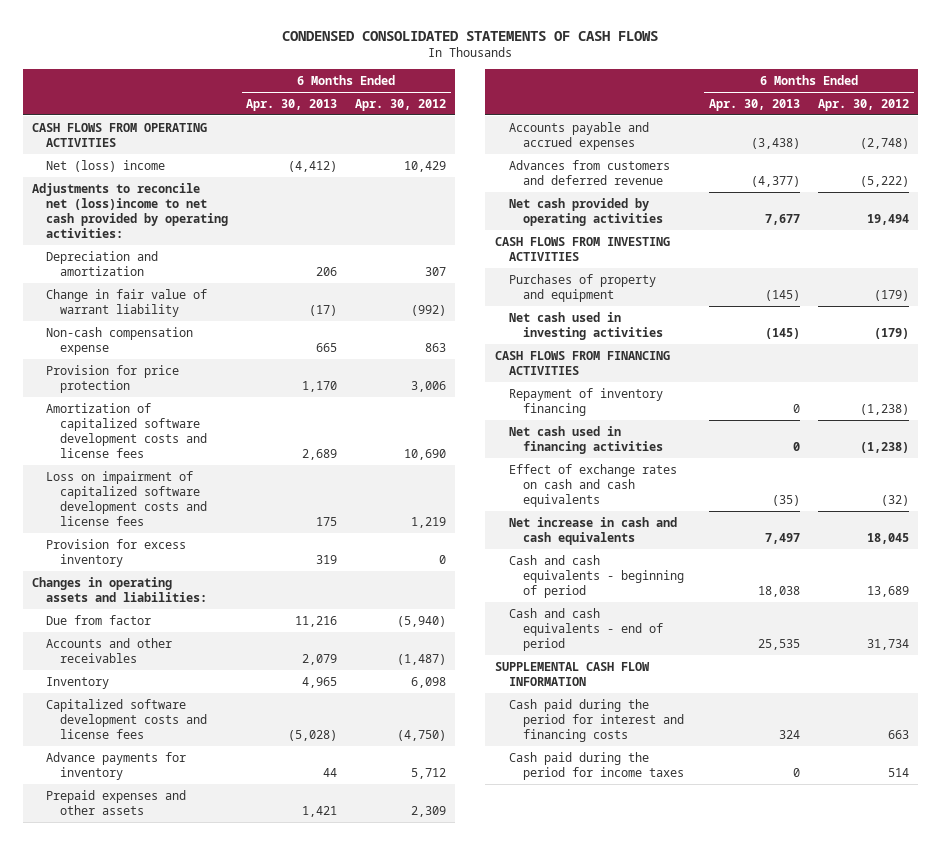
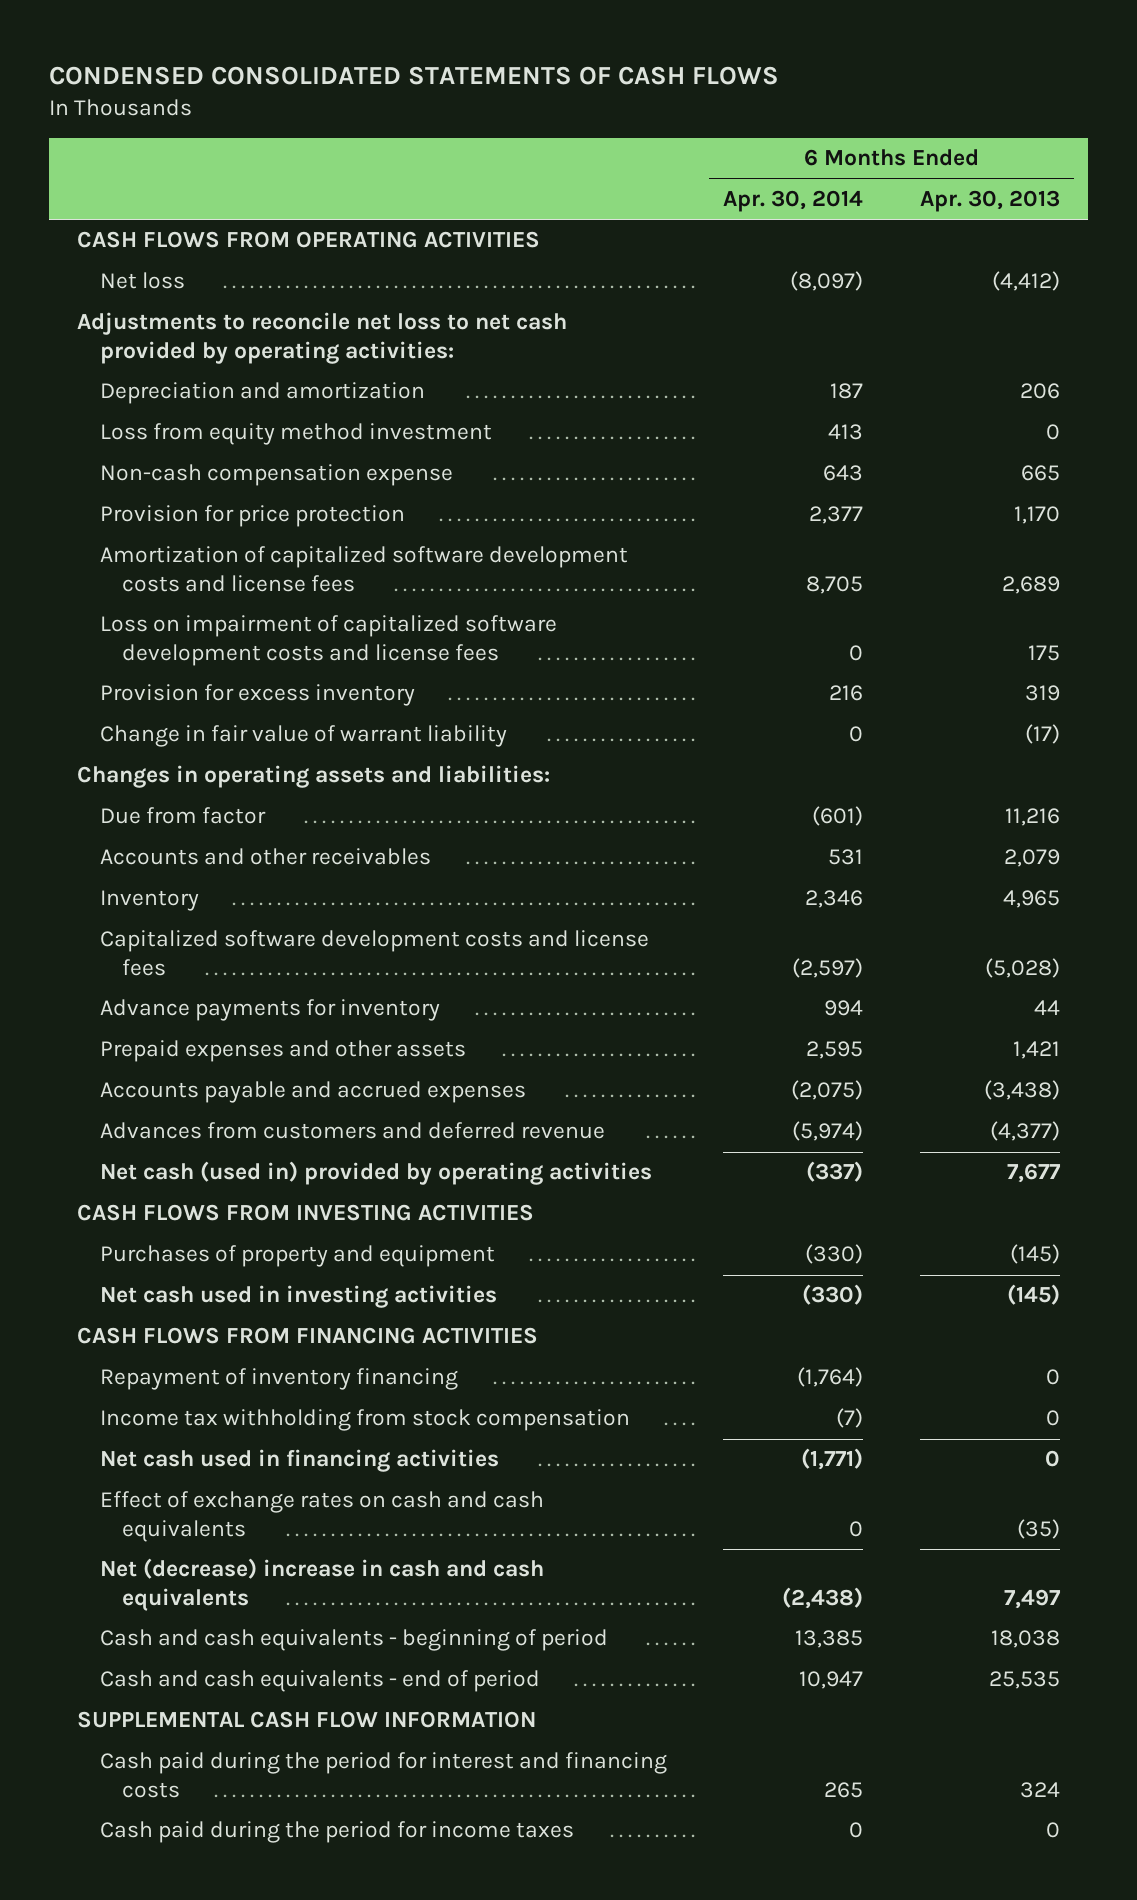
[355,98,447,111] Apr. 30, 2012 -> none
none -> [723,190,864,213] Apr. 30, 2014
[45,159,165,172] Net (loss) income -> [99,272,185,290] Net loss
[31,182,228,239] Adjustments to reconcile net (loss)income to net cash provided by operating activities: -> [77,312,568,365] Adjustments to reconcile net loss to net cash provided by operating activities:
none -> [99,423,492,446] Loss from equity method investment
[45,288,207,317] Change in fair value of warrant liability -> [99,725,507,748] Change in fair value of warrant liability
[508,197,663,226] Net cash provided by operating activities -> [99,1161,652,1186] Net cash (used in) provided by operating activities
none -> [99,1409,630,1432] Income tax withholding from stock compensation
[508,516,677,545] Net increase in cash and cash equivalents -> [99,1558,544,1612] Net (decrease) increase in cash and cash equivalents

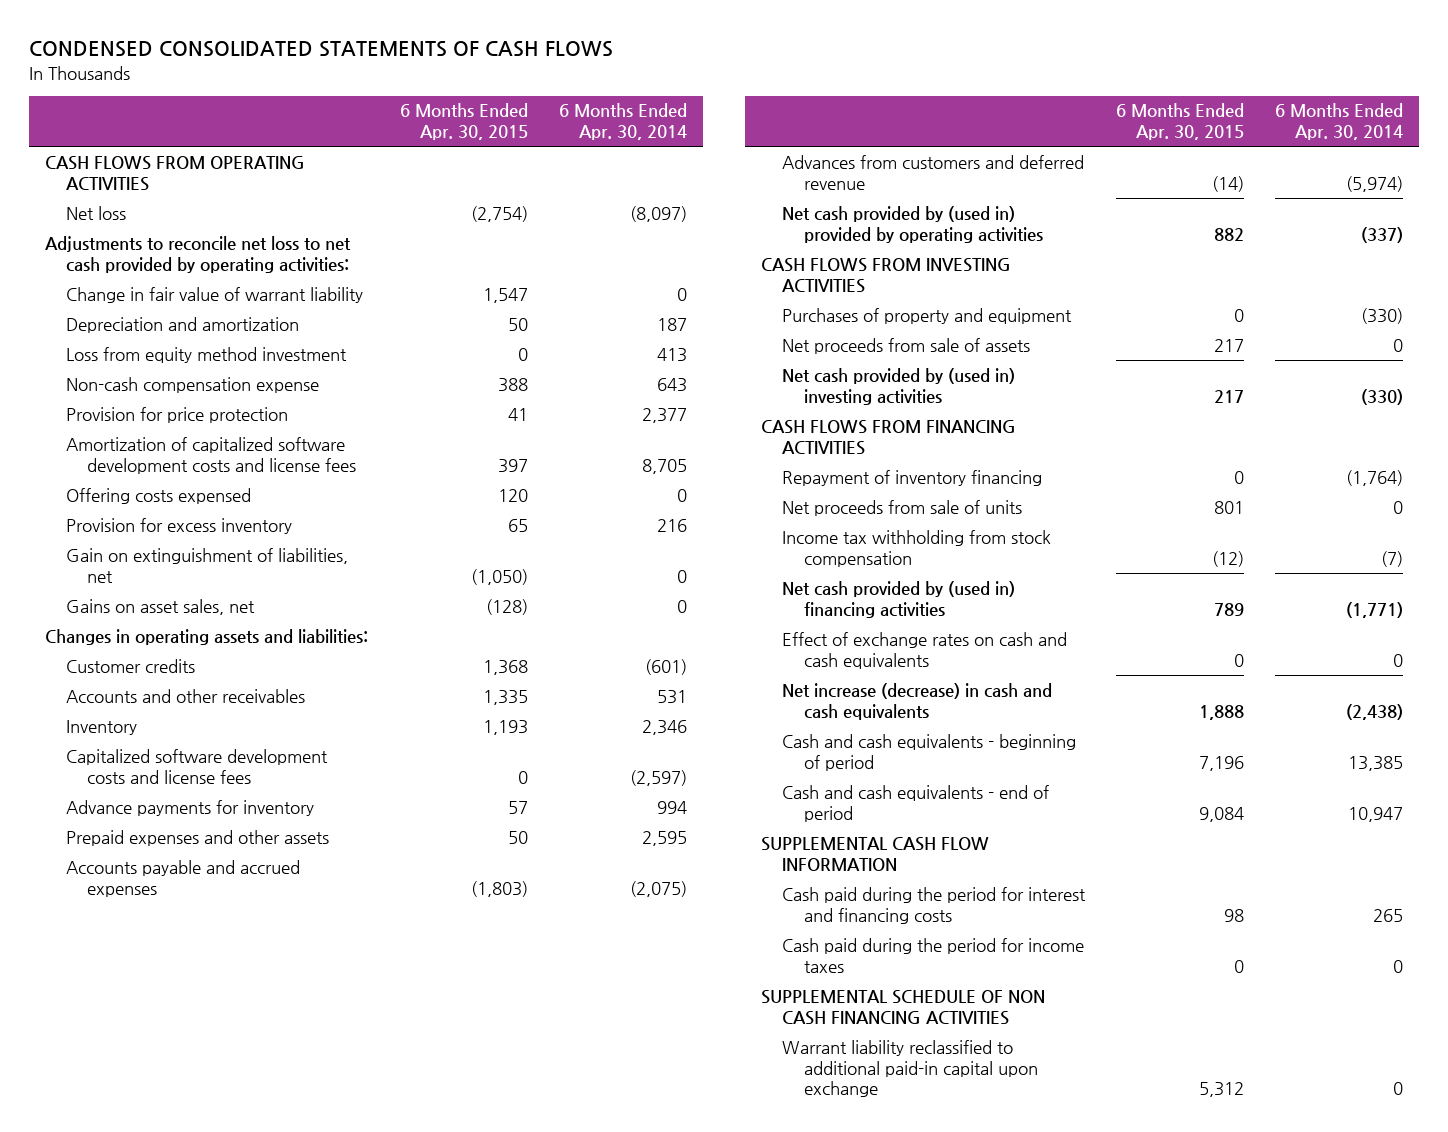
[919,190,1060,213] Apr. 30, 2013 -> none
none -> [400,103,529,141] 6 Months Ended Apr. 30, 2015
[99,725,507,748] Change in fair value of warrant liability -> [65,286,363,303] Change in fair value of warrant liability
[99,615,557,667] Loss on impairment of capitalized software development costs and license fees -> none
none -> [65,487,251,504] Offering costs expensed
none -> [65,547,348,583] Gain on extinguishment of liabilities, net
none -> [65,598,255,615] Gains on asset sales, net
[99,807,266,825] Due from factor -> none
none -> [65,658,195,673] Customer credits
[99,1161,652,1186] Net cash (used in) provided by operating activities -> [782,205,1043,243] Net cash provided by (used in) provided by operating activities
none -> [782,337,1031,354] Net proceeds from sale of assets
[99,1285,497,1309] Net cash used in investing activities -> [782,367,1016,405] Net cash provided by (used in) investing activities
none -> [782,499,1023,516] Net proceeds from sale of units
[99,1449,499,1473] Net cash used in financing activities -> [782,580,1016,618] Net cash provided by (used in) financing activities
[99,1558,544,1612] Net (decrease) increase in cash and cash equivalents -> [782,682,1053,720] Net increase (decrease) in cash and cash equivalents
none -> [760,989,1045,1025] SUPPLEMENTAL SCHEDULE OF NON CASH FINANCING ACTIVITIES
none -> [782,1039,1038,1098] Warrant liability reclassified to additional paid-in capital upon exchange

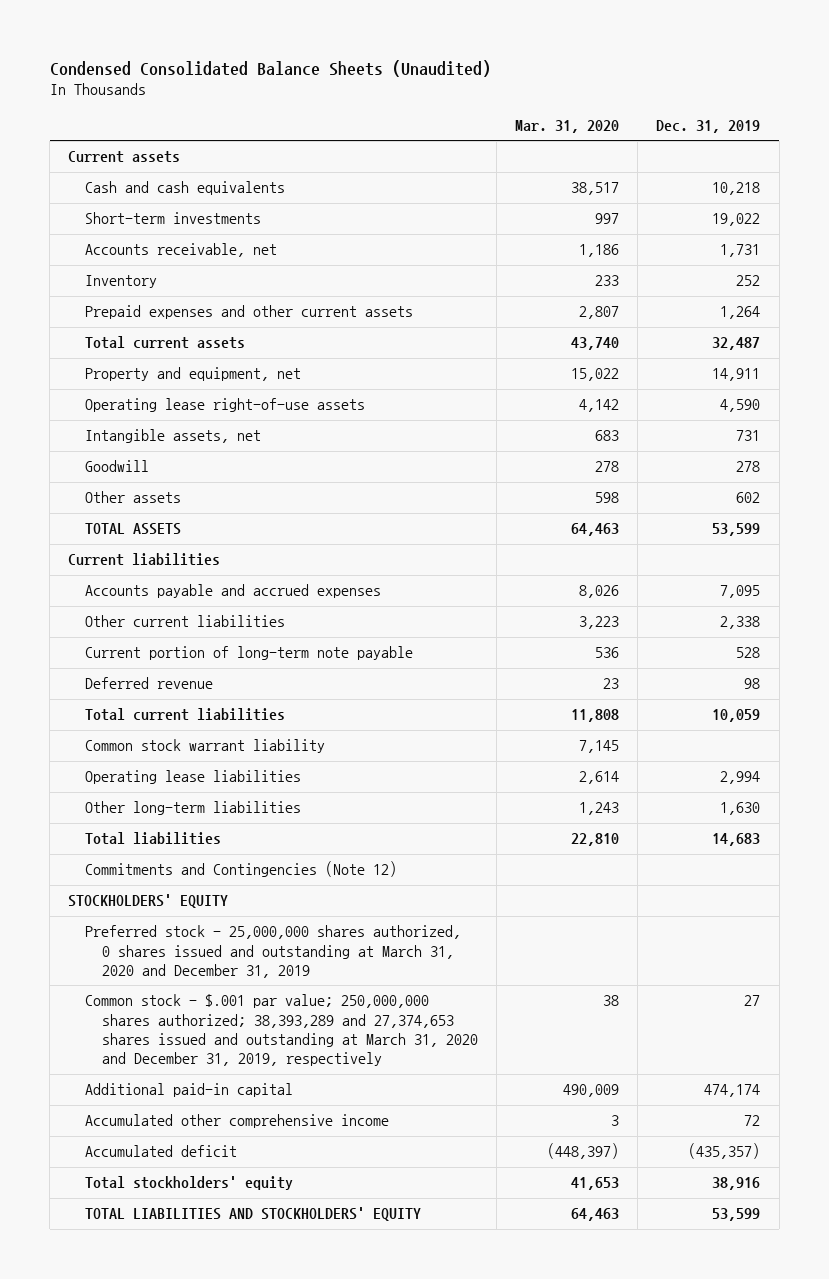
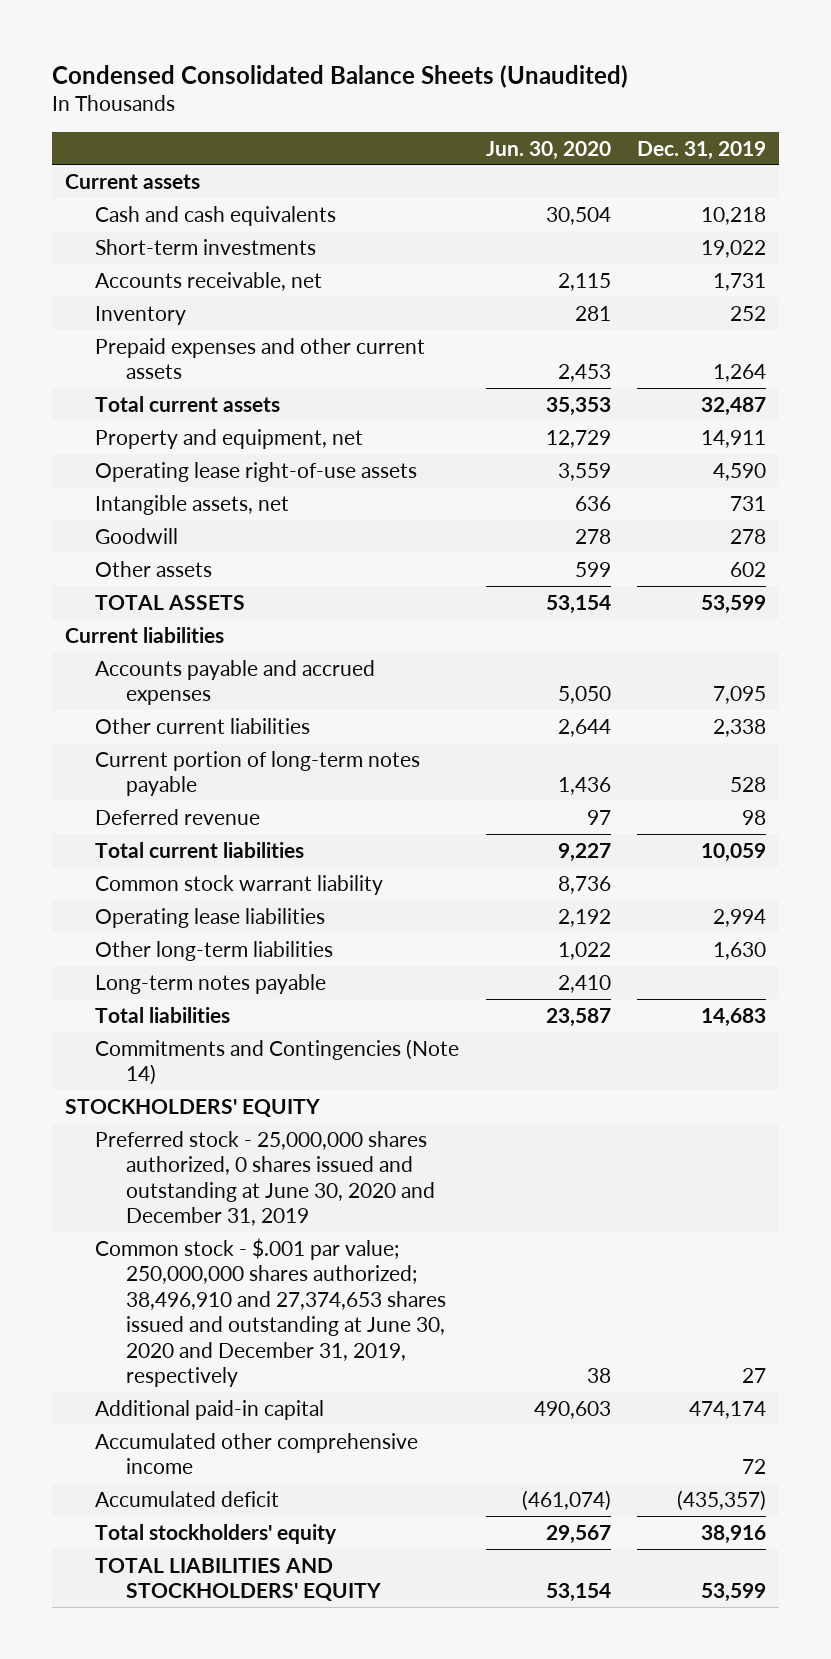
[515,119,620,133] Mar. 31, 2020 -> none
none -> [485,140,611,160] Jun. 30, 2020
[85,646,414,661] Current portion of long-term note payable -> [95,750,421,797] Current portion of long-term notes payable
none -> [95,973,327,994] Long-term notes payable
[85,861,398,878] Commitments and Contingencies (Note 12) -> [95,1038,460,1086] Commitments and Contingencies (Note 14)
[85,925,462,978] Preferred stock - 25,000,000 shares authorized, 0 shares issued and outstanding at March 31, 2020 and December 31, 2019 -> [95,1130,435,1227] Preferred stock - 25,000,000 shares authorized, 0 shares issued and outstanding at June 30, 2020 and December 31, 2019
[85,994,479,1067] Common stock - $.001 par value; 250,000,000 shares authorized; 38,393,289 and 27,374,653 shares issued and outstanding at March 31, 2020 and December 31, 2019, respectively -> [95,1237,446,1388] Common stock - $.001 par value; 250,000,000 shares authorized; 38,496,910 and 27,374,653 shares issued and outstanding at June 30, 2020 and December 31, 2019, respectively

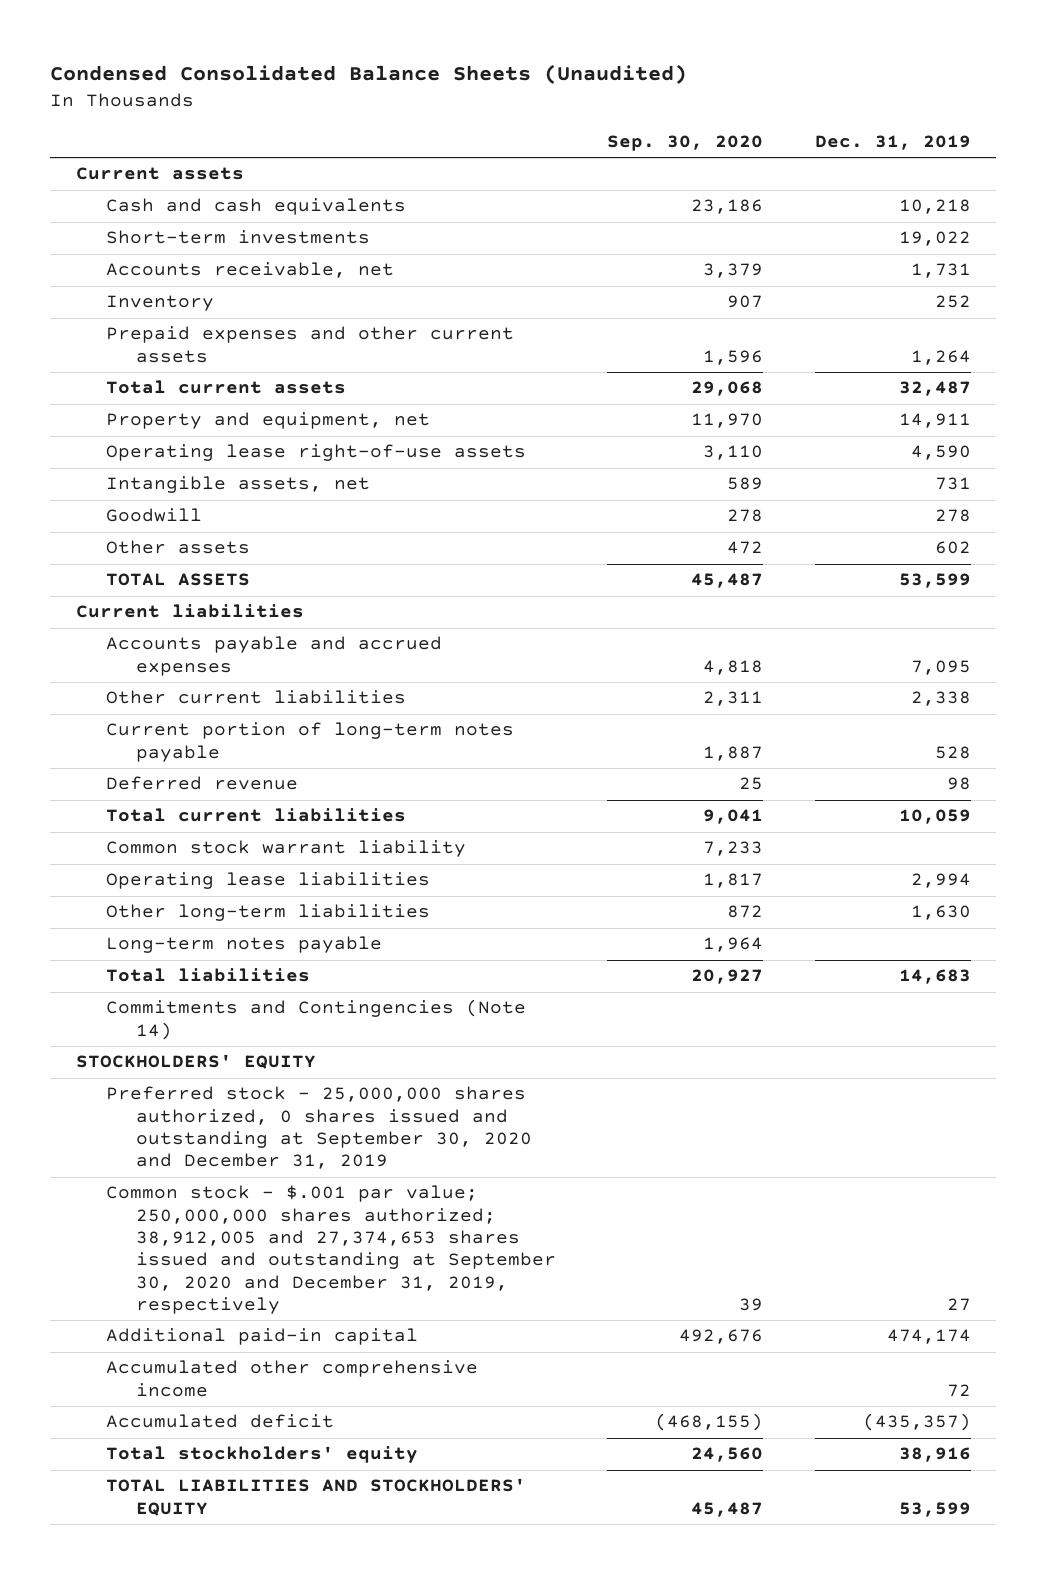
[485,140,611,160] Jun. 30, 2020 -> none
none -> [607,134,764,151] Sep. 30, 2020
[95,1130,435,1227] Preferred stock - 25,000,000 shares authorized, 0 shares issued and outstanding at June 30, 2020 and December 31, 2019 -> [106,1086,533,1170] Preferred stock - 25,000,000 shares authorized, 0 shares issued and outstanding at September 30, 2020 and December 31, 2019
[95,1237,446,1388] Common stock - $.001 par value; 250,000,000 shares authorized; 38,496,910 and 27,374,653 shares issued and outstanding at June 30, 2020 and December 31, 2019, respectively -> [106,1185,557,1315] Common stock - $.001 par value; 250,000,000 shares authorized; 38,912,005 and 27,374,653 shares issued and outstanding at September 30, 2020 and December 31, 2019, respectively

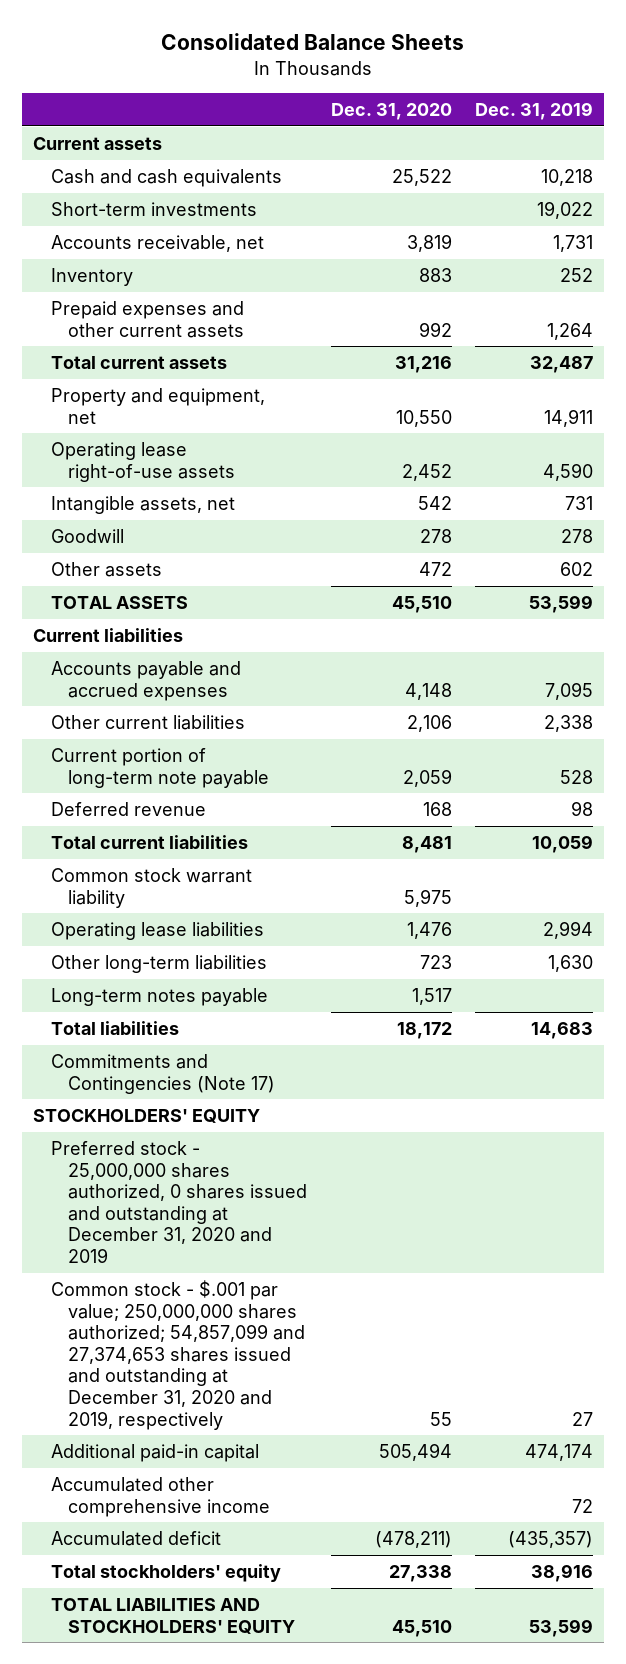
[50,64,688,85] Condensed Consolidated Balance Sheets (Unaudited) -> [160,33,464,51] Consolidated Balance Sheets
[607,134,764,151] Sep. 30, 2020 -> none
none -> [330,102,452,120] Dec. 31, 2020
[106,722,515,762] Current portion of long-term notes payable -> [50,748,270,788] Current portion of long-term note payable
[106,999,527,1040] Commitments and Contingencies (Note 14) -> [50,1054,276,1094] Commitments and Contingencies (Note 17)
[106,1086,533,1170] Preferred stock - 25,000,000 shares authorized, 0 shares issued and outstanding at September 30, 2020 and December 31, 2019 -> [50,1141,308,1263] Preferred stock - 25,000,000 shares authorized, 0 shares issued and outstanding at December 31, 2020 and 2019
[106,1185,557,1315] Common stock - $.001 par value; 250,000,000 shares authorized; 38,912,005 and 27,374,653 shares issued and outstanding at September 30, 2020 and December 31, 2019, respectively -> [50,1280,306,1430] Common stock - $.001 par value; 250,000,000 shares authorized; 54,857,099 and 27,374,653 shares issued and outstanding at December 31, 2020 and 2019, respectively

